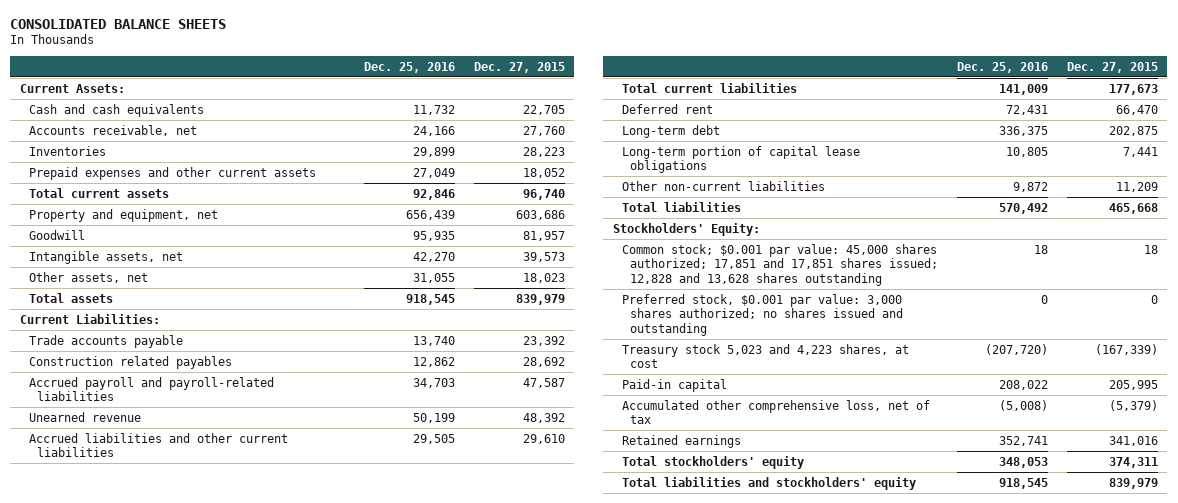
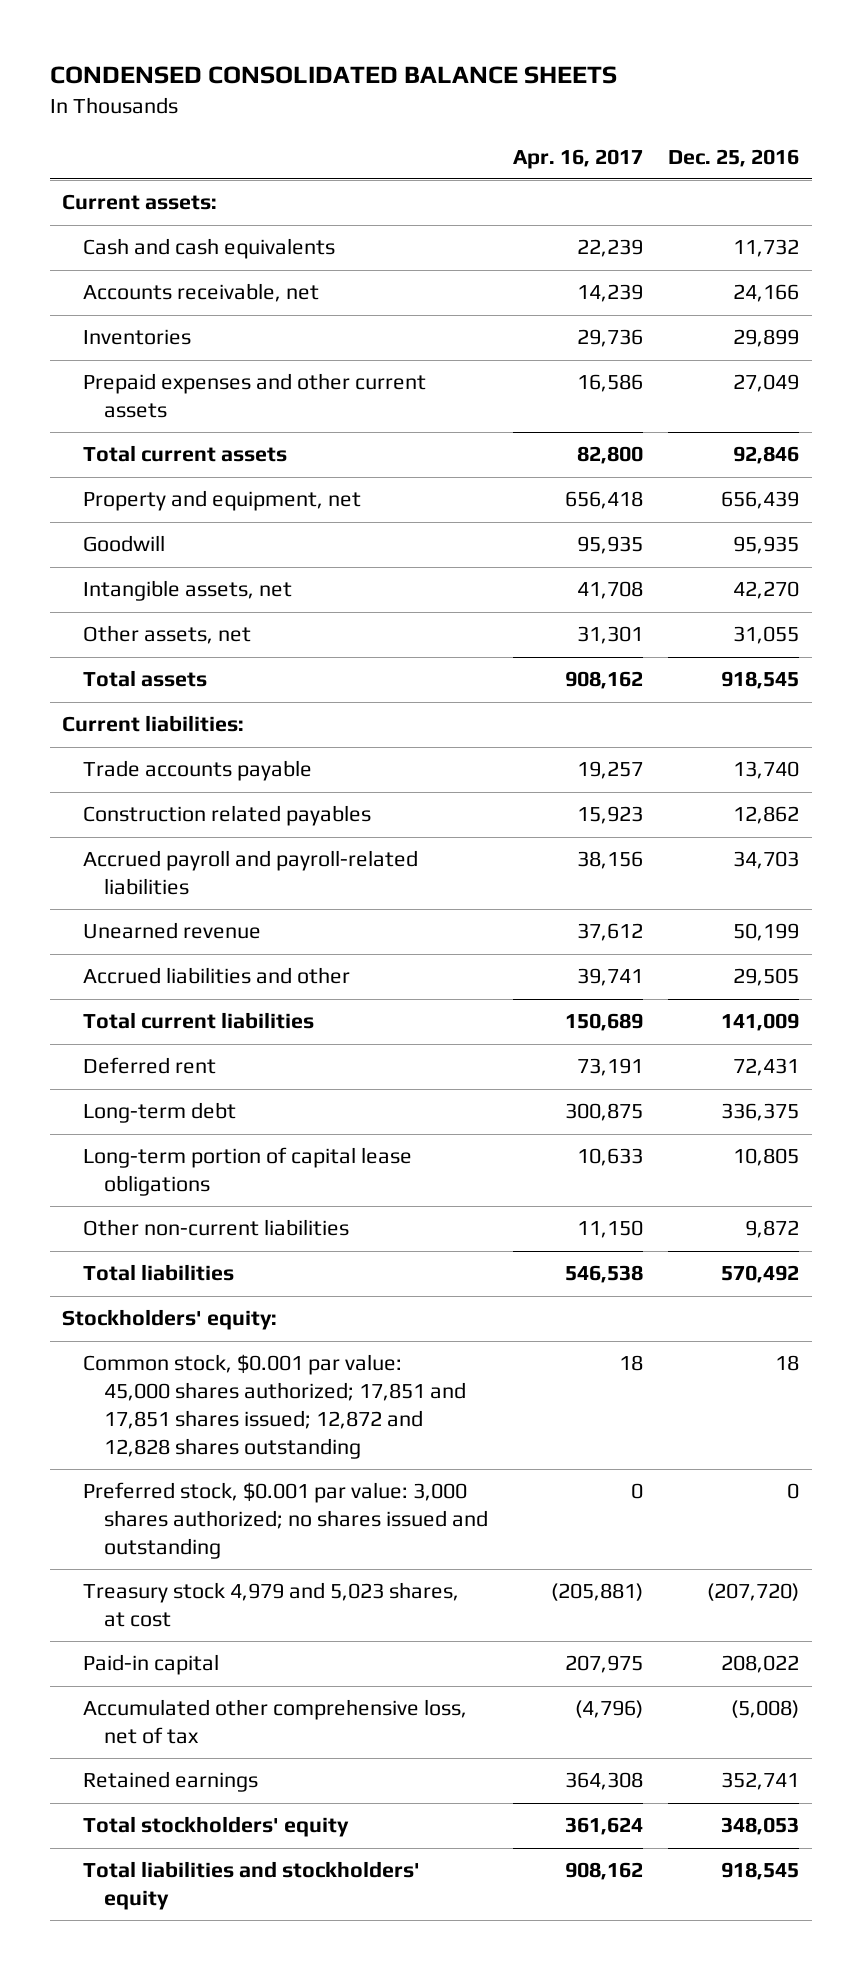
[10,18,227,29] CONSOLIDATED BALANCE SHEETS -> [49,66,617,85] CONDENSED CONSOLIDATED BALANCE SHEETS
[473,61,565,73] Dec. 27, 2015 -> none
none -> [513,148,644,169] Apr. 16, 2017
[19,83,125,93] Current Assets: -> [62,194,218,211] Current assets:
[19,313,160,324] Current Liabilities: -> [62,715,245,733] Current liabilities:
[28,432,288,458] Accrued liabilities and other current liabilities -> [83,967,351,985] Accrued liabilities and other
[612,222,760,236] Stockholders' Equity: -> [62,1309,278,1331] Stockholders' equity:
[621,243,939,287] Common stock; $0.001 par value: 45,000 shares authorized; 17,851 and 17,851 shares issued; 12,828 and 13,628 shares outstanding -> [83,1354,466,1460] Common stock, $0.001 par value: 45,000 shares authorized; 17,851 and 17,851 shares issued; 12,872 and 12,828 shares outstanding
[621,343,909,369] Treasury stock 5,023 and 4,223 shares, at cost -> [83,1582,460,1628] Treasury stock 4,979 and 5,023 shares, at cost

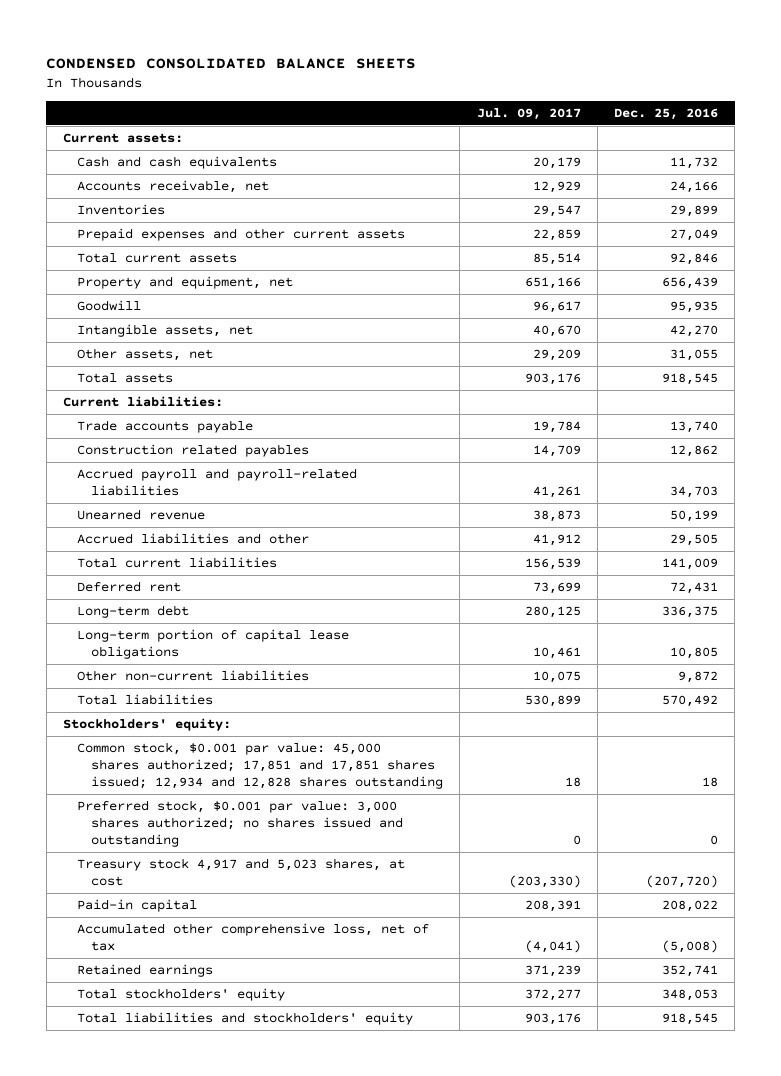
[513,148,644,169] Apr. 16, 2017 -> none
none -> [476,107,581,120] Jul. 09, 2017
[83,1354,466,1460] Common stock, $0.001 par value: 45,000 shares authorized; 17,851 and 17,851 shares issued; 12,872 and 12,828 shares outstanding -> [76,742,443,789] Common stock, $0.001 par value: 45,000 shares authorized; 17,851 and 17,851 shares issued; 12,934 and 12,828 shares outstanding
[83,1582,460,1628] Treasury stock 4,979 and 5,023 shares, at cost -> [76,858,405,886] Treasury stock 4,917 and 5,023 shares, at cost

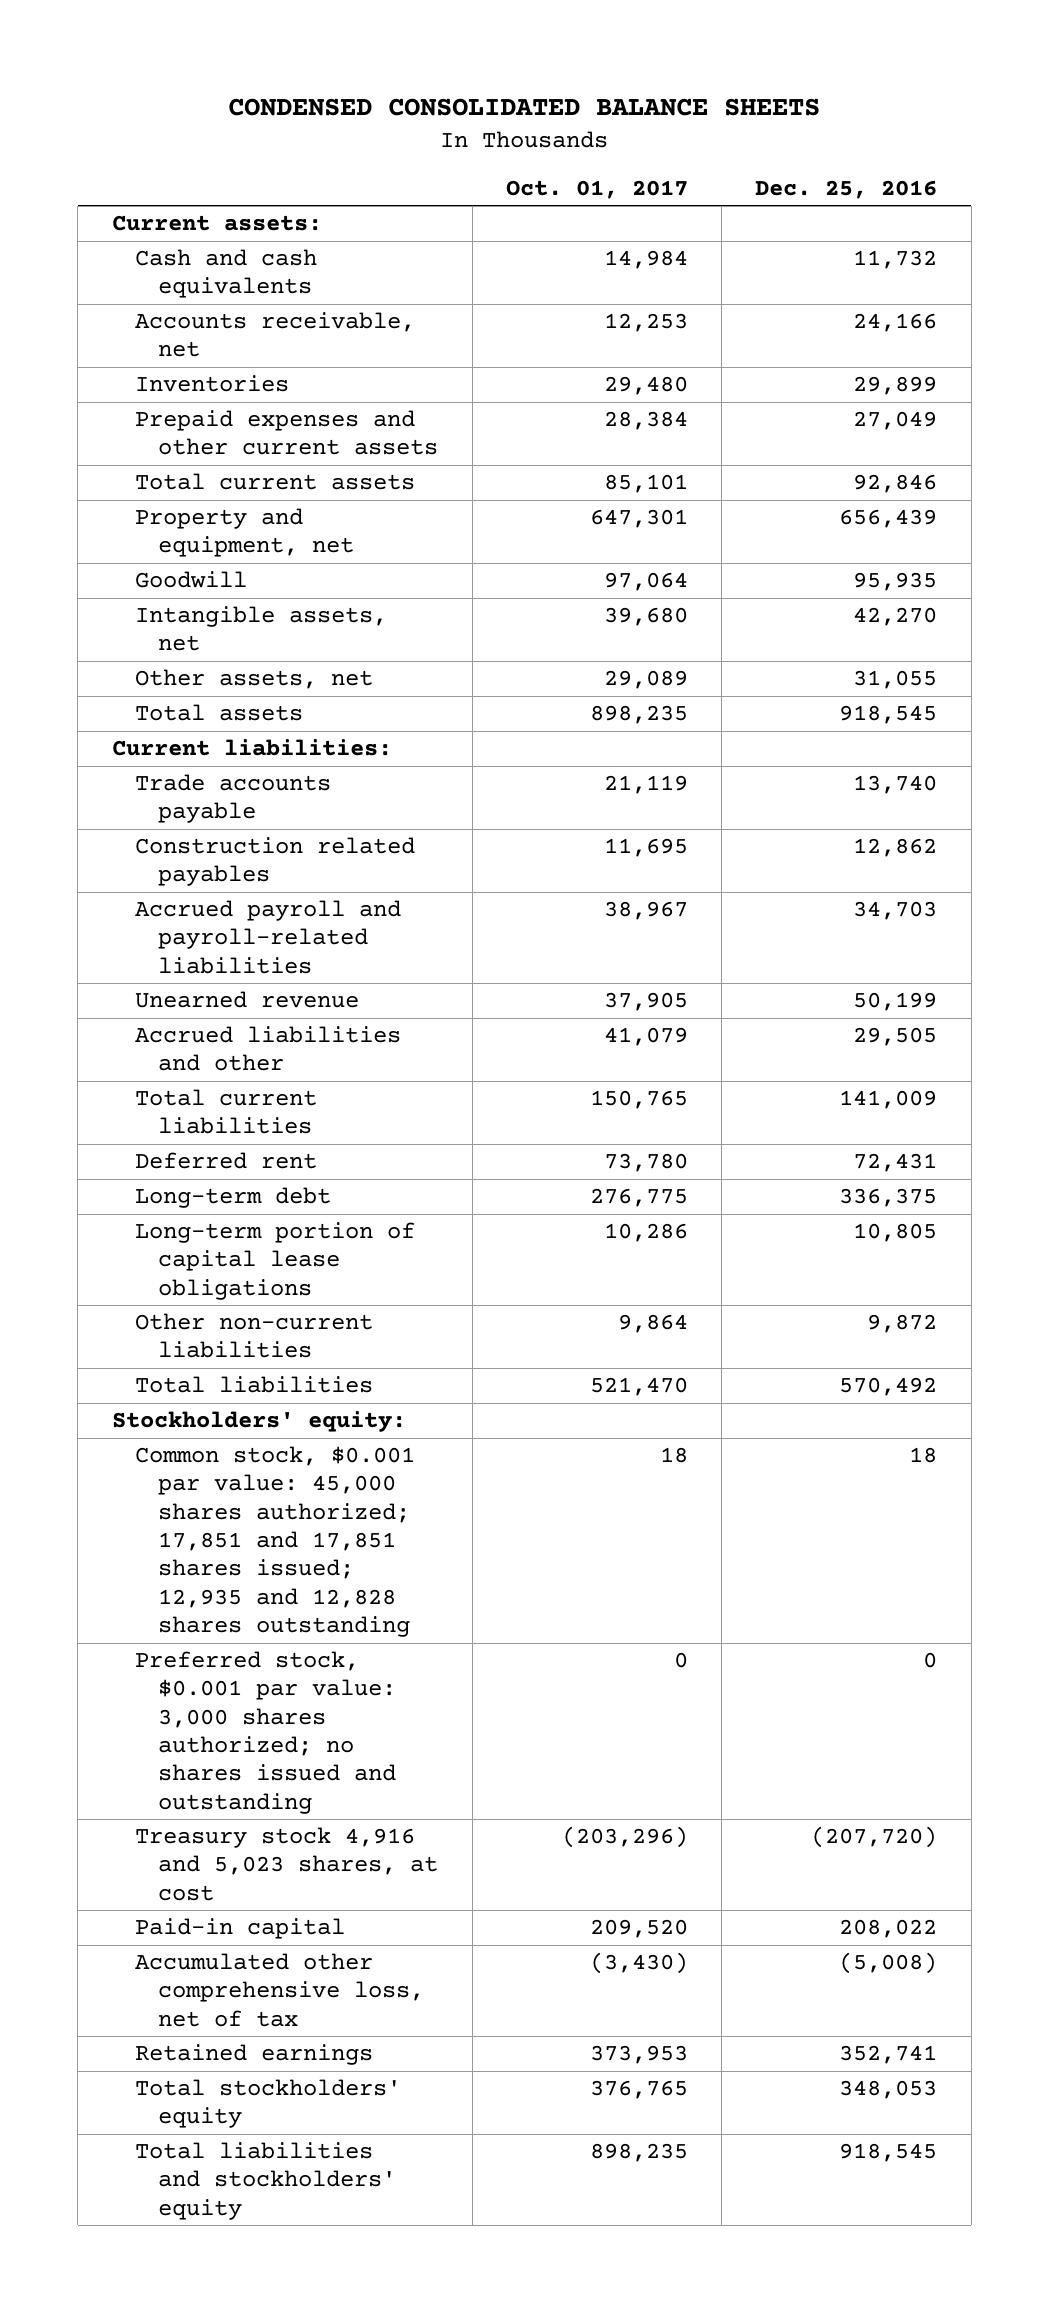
[476,107,581,120] Jul. 09, 2017 -> none
none -> [505,179,688,199] Oct. 01, 2017
[76,742,443,789] Common stock, $0.001 par value: 45,000 shares authorized; 17,851 and 17,851 shares issued; 12,934 and 12,828 shares outstanding -> [134,1446,415,1638] Common stock, $0.001 par value: 45,000 shares authorized; 17,851 and 17,851 shares issued; 12,935 and 12,828 shares outstanding
[76,858,405,886] Treasury stock 4,917 and 5,023 shares, at cost -> [134,1827,439,1901] Treasury stock 4,916 and 5,023 shares, at cost

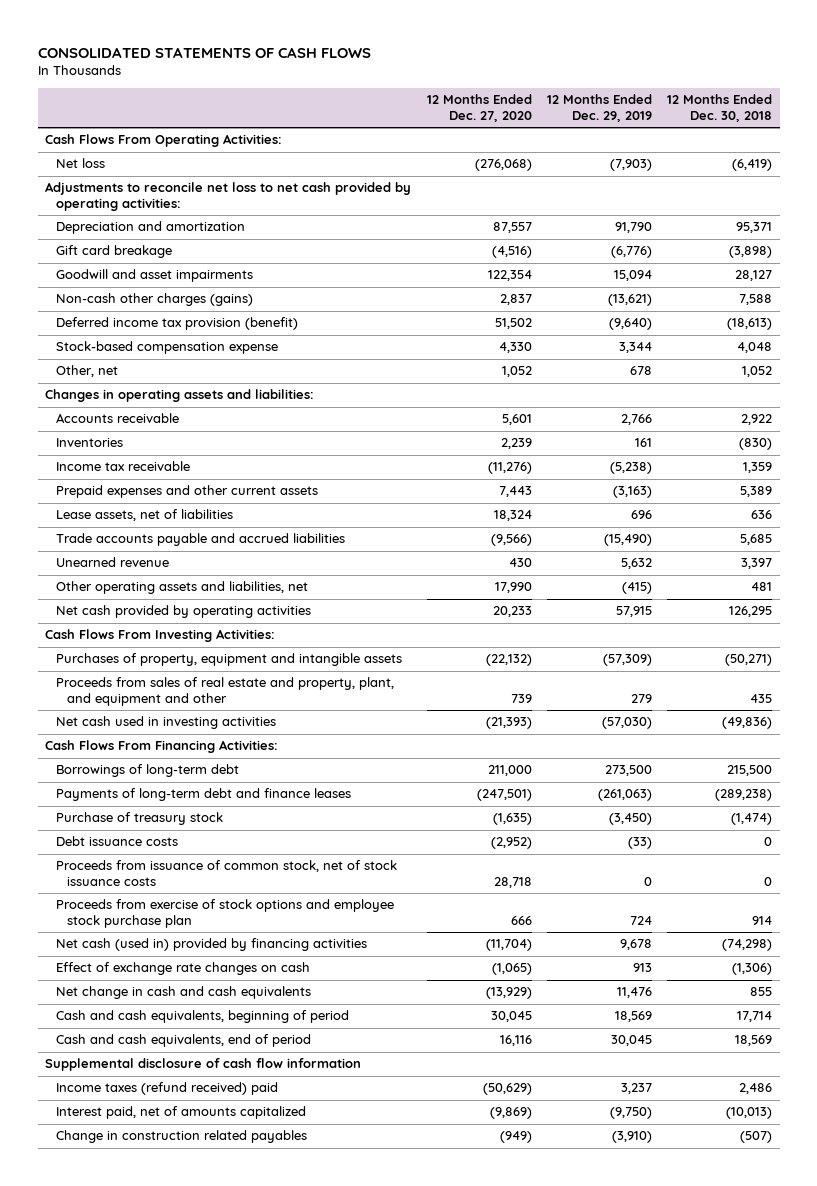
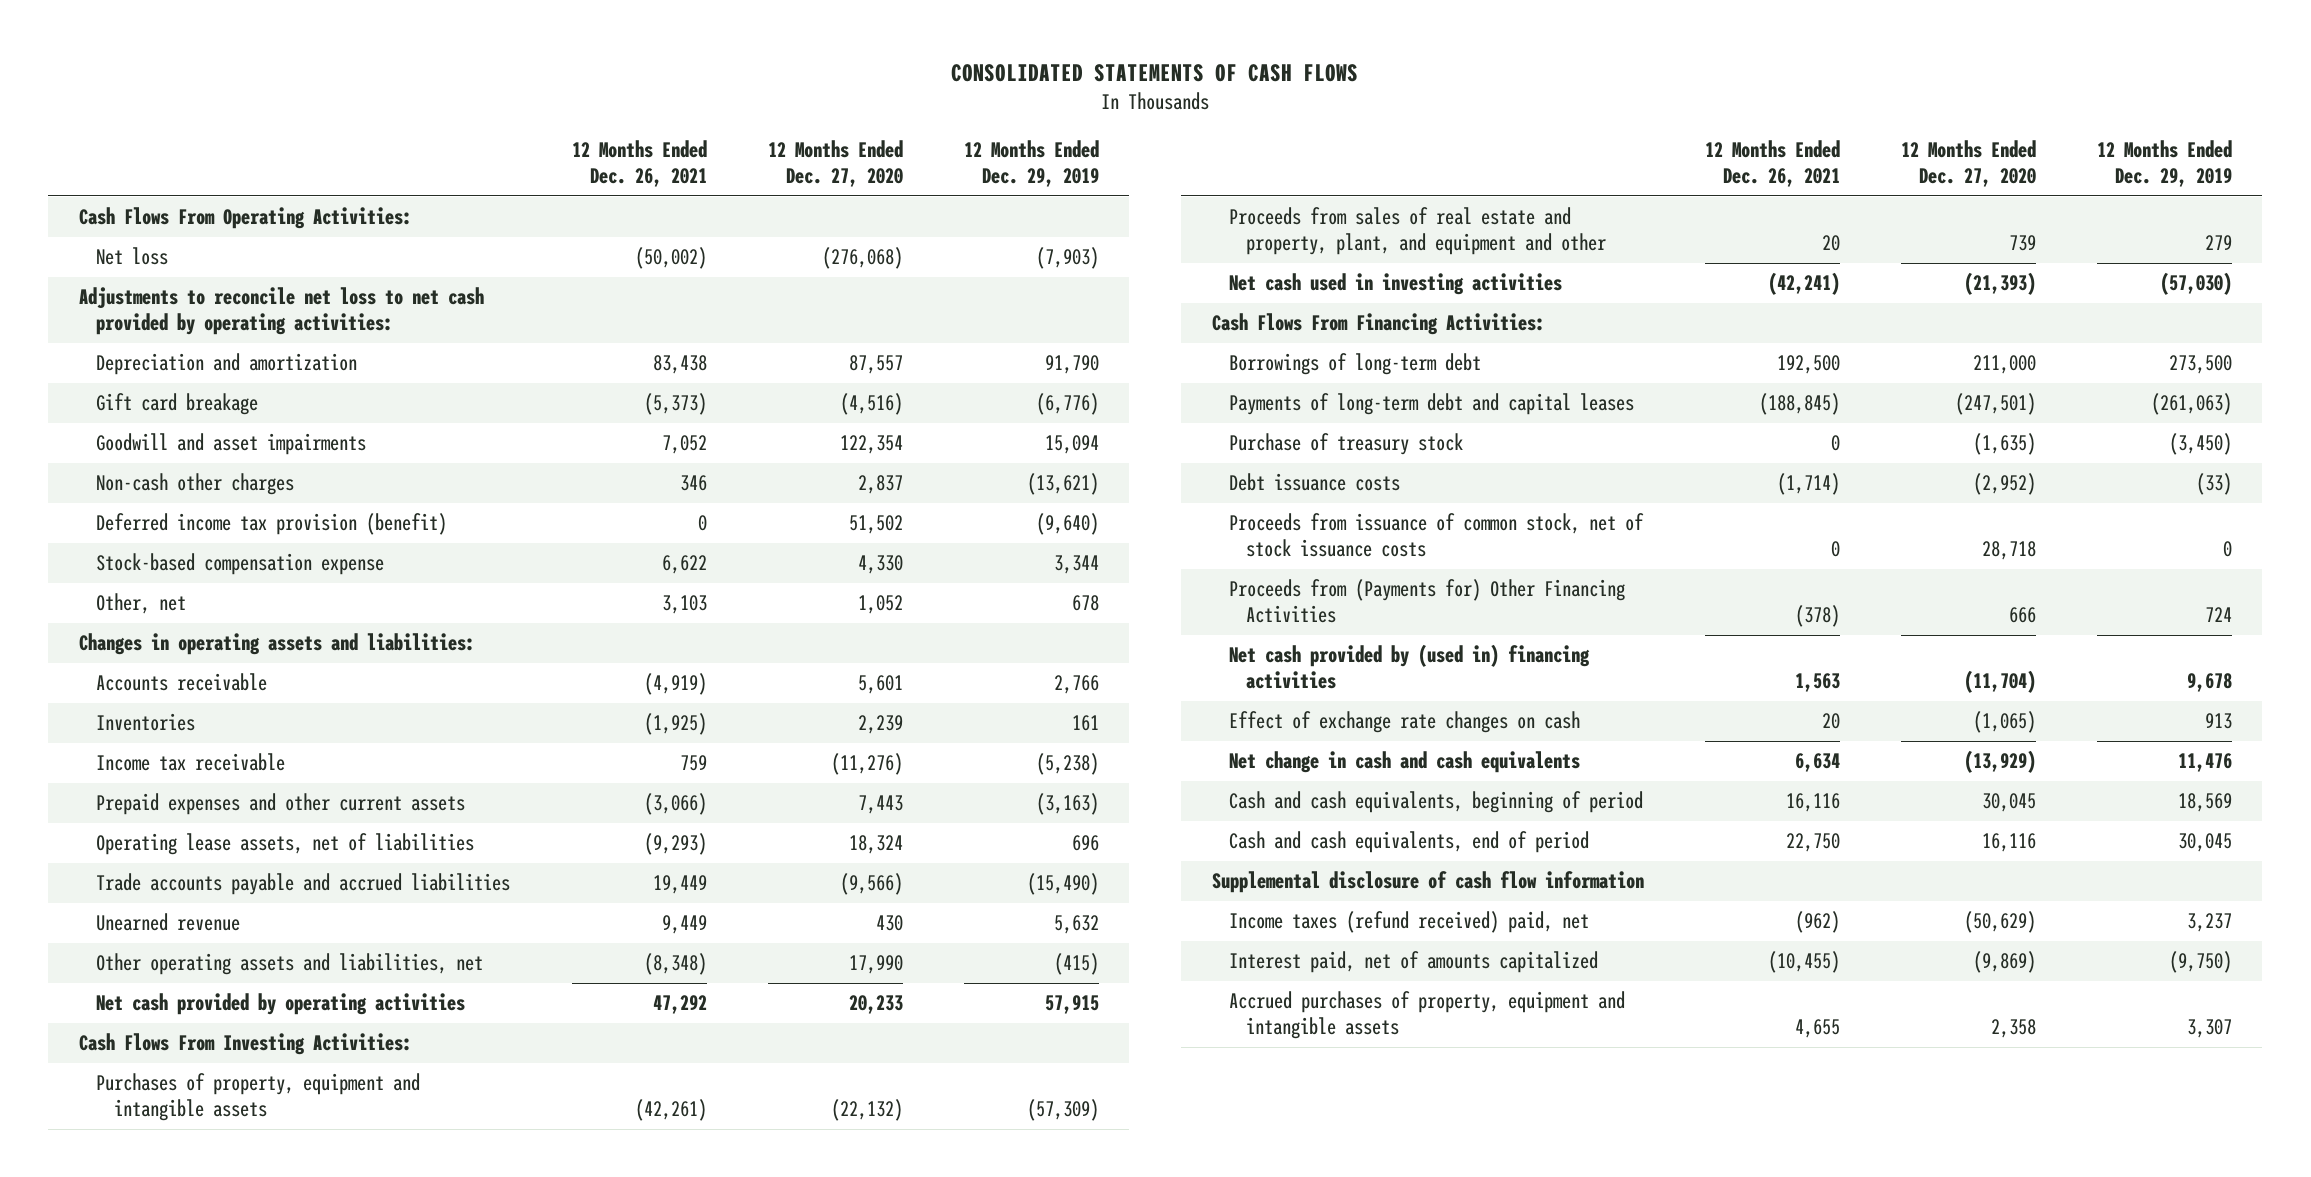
[666,94,772,122] 12 Months Ended Dec. 30, 2018 -> none
none -> [571,140,707,188] 12 Months Ended Dec. 26, 2021
[55,293,253,307] Non-cash other charges (gains) -> [96,473,295,496] Non-cash other charges
[55,509,233,522] Lease assets, net of liabilities -> [96,833,475,856] Operating lease assets, net of liabilities
[55,788,351,802] Payments of long-term debt and finance leases -> [1229,393,1635,416] Payments of long-term debt and capital leases
[55,899,394,928] Proceeds from exercise of stock options and employee stock purchase plan -> [1229,579,1626,624] Proceeds from (Payments for) Other Financing Activities
[55,938,367,952] Net cash (used in) provided by financing activities -> [1229,644,1591,690] Net cash provided by (used in) financing activities
[55,1082,278,1096] Income taxes (refund received) paid -> [1229,911,1590,934] Income taxes (refund received) paid, net
[55,1130,307,1144] Change in construction related payables -> none
none -> [1229,991,1626,1040] Accrued purchases of property, equipment and intangible assets

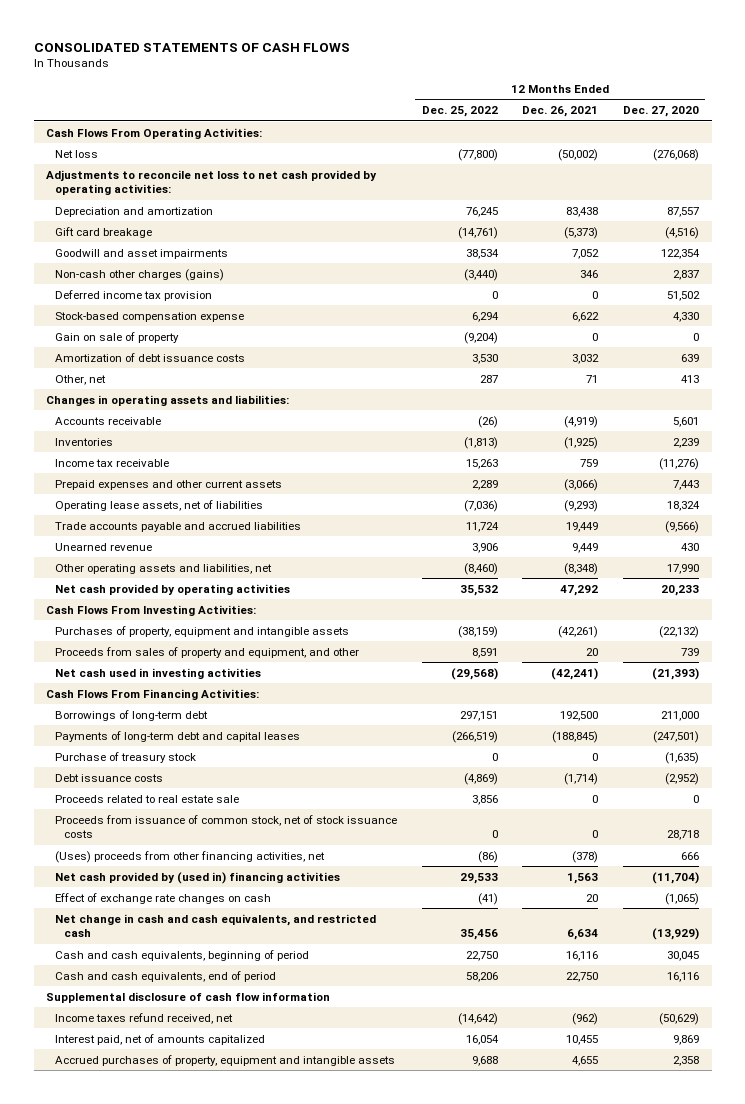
[963,140,1099,188] 12 Months Ended Dec. 29, 2019 -> none
none -> [421,106,498,118] Dec. 25, 2022
[96,473,295,496] Non-cash other charges -> [54,268,224,281] Non-cash other charges (gains)
[96,513,448,536] Deferred income tax provision (benefit) -> [54,289,212,301] Deferred income tax provision
none -> [54,331,179,343] Gain on sale of property
none -> [54,352,245,362] Amortization of debt issuance costs
[661,595,707,615] 3,103 -> [586,374,599,383] 71
[857,595,903,615] 1,052 -> [681,374,700,383] 413
[1229,207,1607,256] Proceeds from sales of real estate and property, plant, and equipment and other -> [54,646,359,658] Proceeds from sales of property and equipment, and other
none -> [54,794,239,803] Proceeds related to real estate sale
[1229,579,1626,624] Proceeds from (Payments for) Other Financing Activities -> [54,850,325,863] (Uses) proceeds from other financing activities, net
[1229,751,1581,774] Net change in cash and cash equivalents -> [54,913,376,938] Net change in cash and cash equivalents, and restricted cash
[1229,911,1590,934] Income taxes (refund received) paid, net -> [54,1012,233,1024] Income taxes refund received, net
[1767,951,1840,974] (10,455) -> [566,1034,599,1045] 10,455
[1972,951,2036,974] (9,869) -> [673,1034,700,1045] 9,869

